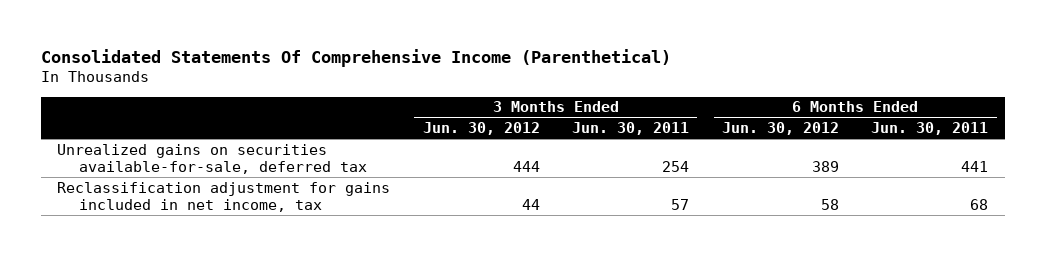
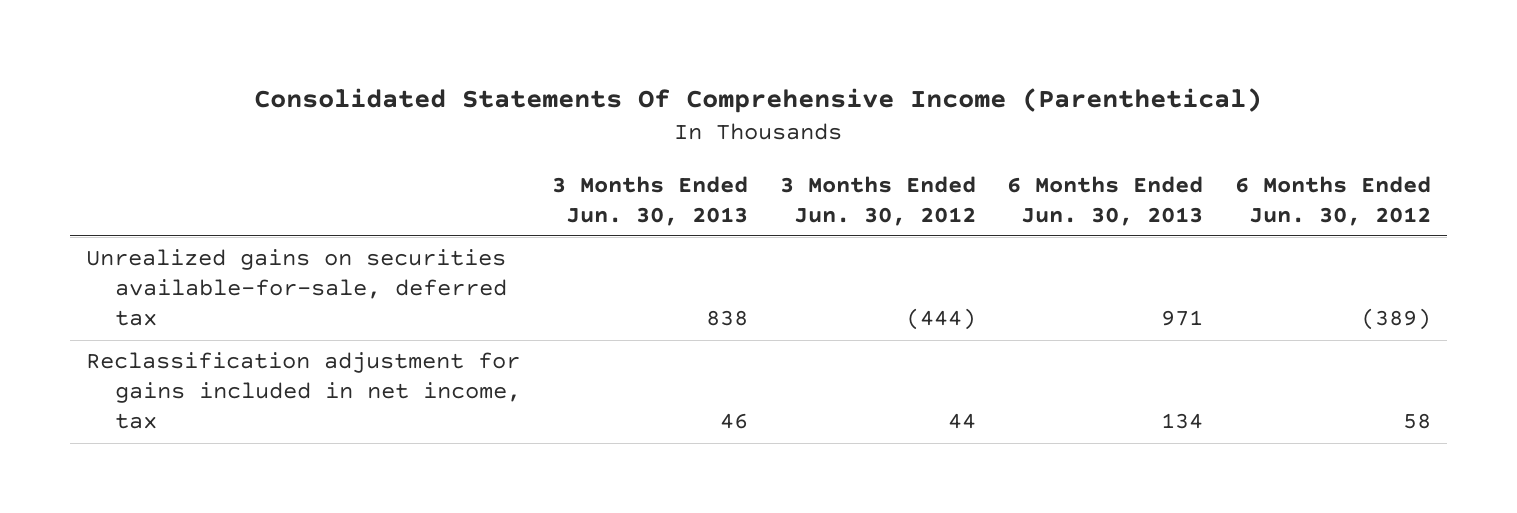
[572,122,690,136] Jun. 30, 2011 -> none
[871,122,989,136] Jun. 30, 2011 -> none
none -> [552,175,749,226] 3 Months Ended Jun. 30, 2013
none -> [1007,175,1204,226] 6 Months Ended Jun. 30, 2013
[512,160,540,172] 444 -> [905,308,976,331] (444)
[811,160,839,172] 389 -> [1360,308,1431,331] (389)

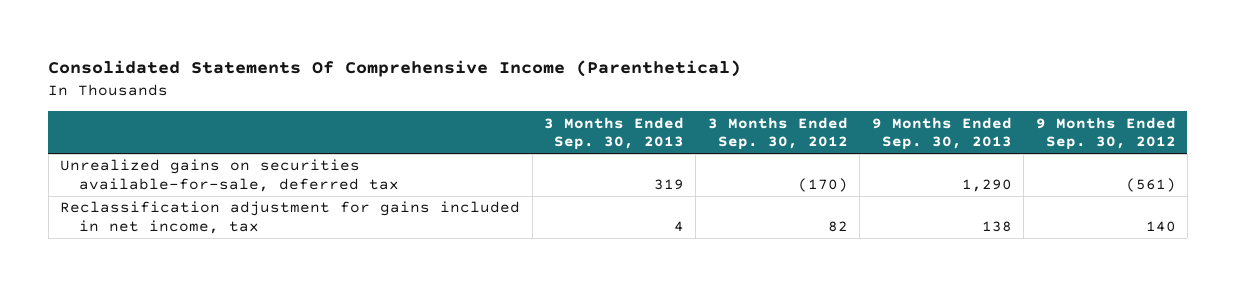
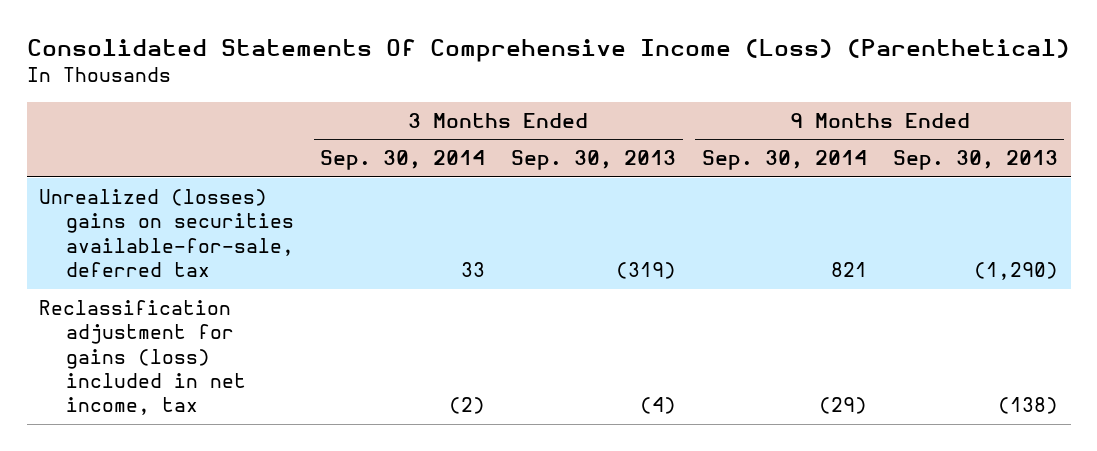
[48,60,742,78] Consolidated Statements Of Comprehensive Income (Parenthetical) -> [26,39,1070,63] Consolidated Statements Of Comprehensive Income (Loss) (Parenthetical)
[707,116,848,151] 3 Months Ended Sep. 30, 2012 -> none
[1035,116,1176,151] 9 Months Ended Sep. 30, 2012 -> none
none -> [320,150,486,171] Sep. 30, 2014
none -> [701,150,867,171] Sep. 30, 2014
[60,159,399,193] Unrealized gains on securities available-for-sale, deferred tax -> [39,189,295,278] Unrealized (losses) gains on securities available-for-sale, deferred tax
[654,179,685,191] 319 -> [616,262,677,280] (319)
[961,179,1012,193] 1,290 -> [973,262,1058,281] (1,290)
[60,201,521,235] Reclassification adjustment for gains included in net income, tax -> [39,300,247,416] Reclassification adjustment for gains (loss) included in net income, tax
[674,221,685,233] 4 -> [640,397,677,415] (4)
[981,221,1012,233] 138 -> [997,397,1058,415] (138)

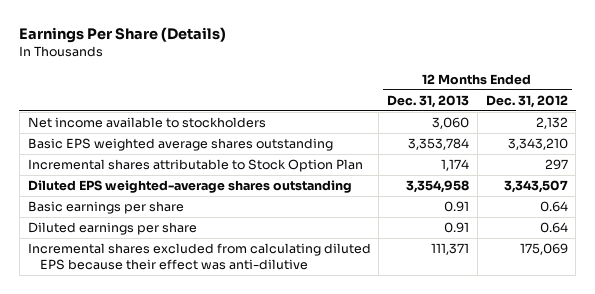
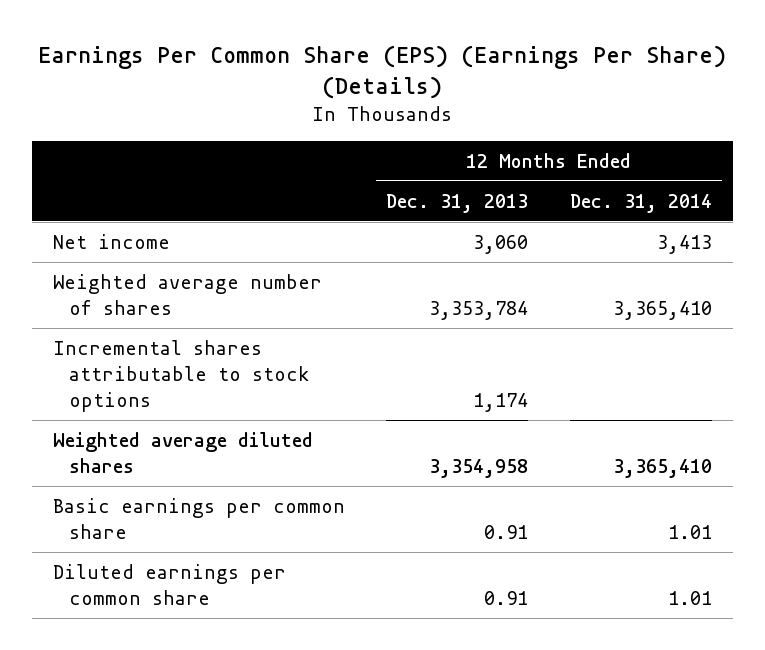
[19,27,227,44] Earnings Per Share (Details) -> [38,44,727,99] Earnings Per Common Share (EPS) (Earnings Per Share) (Details)
[485,94,568,108] Dec. 31, 2012 -> none
none -> [569,193,712,213] Dec. 31, 2014
[27,243,371,271] Incremental shares excluded from calculating diluted EPS because their effect was anti-dilutive -> none
[27,117,266,129] Net income available to stockholders -> [52,233,170,249] Net income
[27,138,333,152] Basic EPS weighted average shares outstanding -> [52,273,322,315] Weighted average number of shares
[27,159,363,173] Incremental shares attributable to Stock Option Plan -> [52,339,310,412] Incremental shares attributable to stock options
[27,180,352,194] Diluted EPS weighted-average shares outstanding -> [52,431,313,473] Weighted average diluted shares
[27,201,184,215] Basic earnings per share -> [52,497,345,539] Basic earnings per common share
[27,222,197,236] Diluted earnings per share -> [52,563,286,605] Diluted earnings per common share

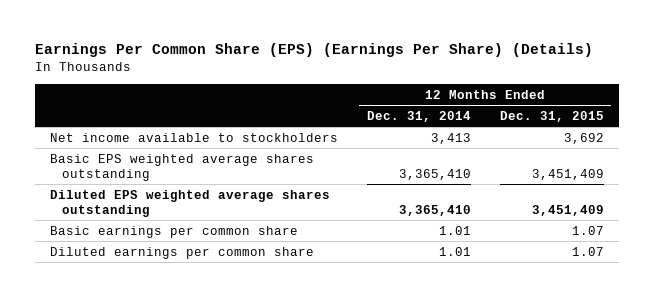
[386,193,529,213] Dec. 31, 2013 -> none
none -> [499,110,604,122] Dec. 31, 2015
[52,339,310,412] Incremental shares attributable to stock options -> none
[52,233,170,249] Net income -> [49,132,338,142] Net income available to stockholders
[52,273,322,315] Weighted average number of shares -> [49,153,314,181] Basic EPS weighted average shares outstanding
[52,431,313,473] Weighted average diluted shares -> [49,189,330,217] Diluted EPS weighted average shares outstanding

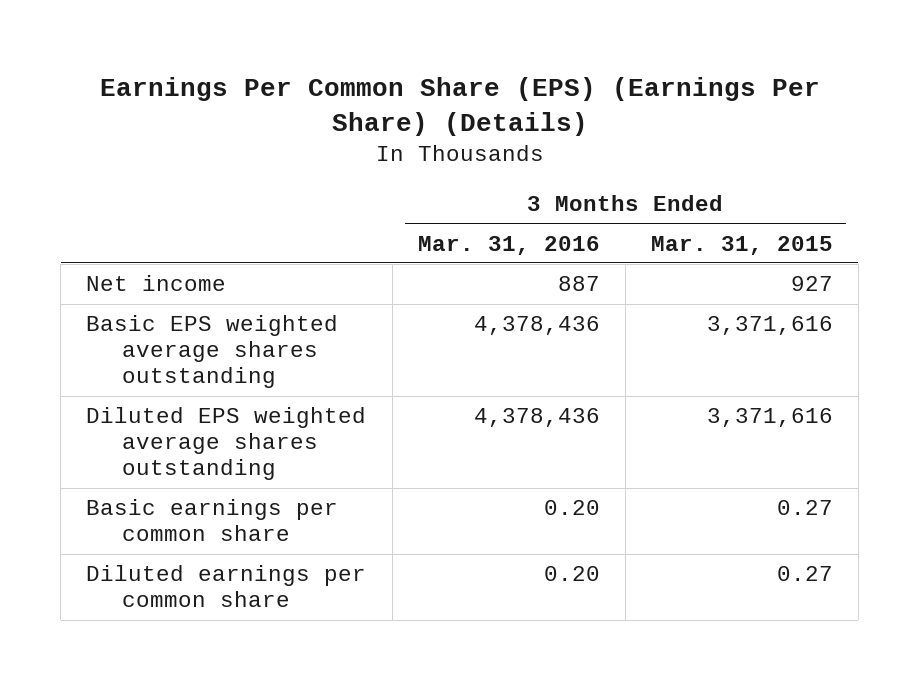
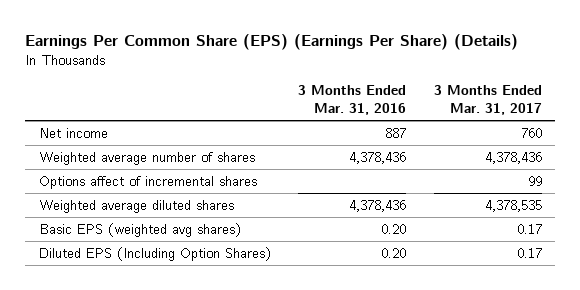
[650,235,833,255] Mar. 31, 2015 -> none
none -> [433,85,542,116] 3 Months Ended Mar. 31, 2017
[86,315,339,389] Basic EPS weighted average shares outstanding -> [38,151,255,165] Weighted average number of shares
none -> [38,175,257,189] Options affect of incremental shares
[86,407,367,481] Diluted EPS weighted average shares outstanding -> [38,199,234,213] Weighted average diluted shares
[86,499,339,542] Basic earnings per common share -> [38,222,241,237] Basic EPS (weighted avg shares)
[86,565,367,608] Diluted earnings per common share -> [38,246,271,261] Diluted EPS (Including Option Shares)

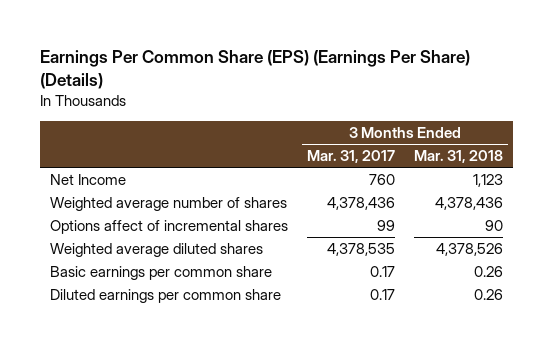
[298,85,407,116] 3 Months Ended Mar. 31, 2016 -> none
none -> [414,150,504,164] Mar. 31, 2018
[38,127,108,138] Net income -> [49,173,126,185] Net Income
[38,222,241,237] Basic EPS (weighted avg shares) -> [49,265,272,280] Basic earnings per common share
[38,246,271,261] Diluted EPS (Including Option Shares) -> [49,288,281,303] Diluted earnings per common share

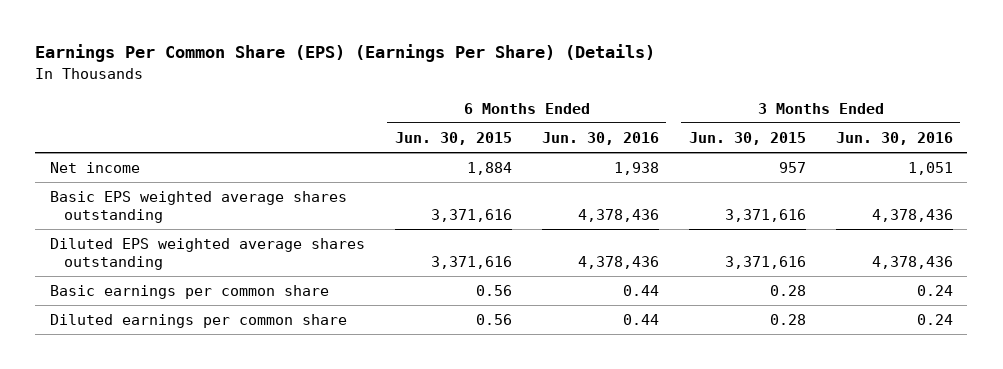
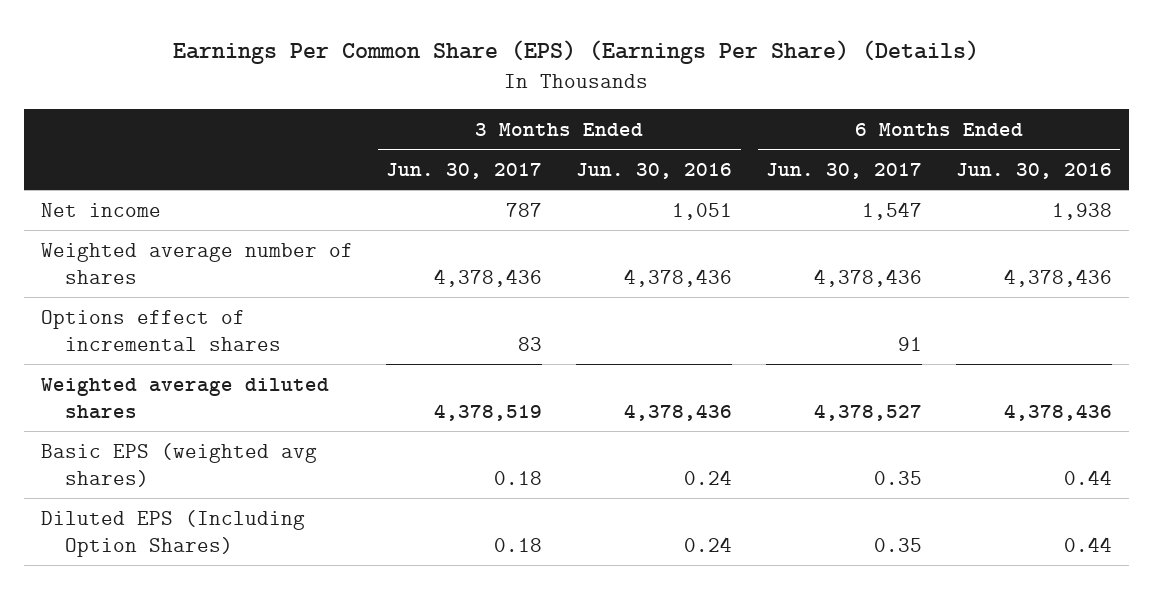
[394,132,512,146] Jun. 30, 2015 -> none
[688,132,806,146] Jun. 30, 2015 -> none
none -> [386,163,543,180] Jun. 30, 2017
none -> [765,163,922,180] Jun. 30, 2017
[50,191,348,223] Basic EPS weighted average shares outstanding -> [40,242,353,285] Weighted average number of shares
none -> [40,309,282,352] Options effect of incremental shares
[50,238,366,270] Diluted EPS weighted average shares outstanding -> [40,377,329,420] Weighted average diluted shares
[50,285,330,300] Basic earnings per common share -> [40,442,317,488] Basic EPS (weighted avg shares)
[50,314,348,329] Diluted earnings per common share -> [40,509,305,558] Diluted EPS (Including Option Shares)

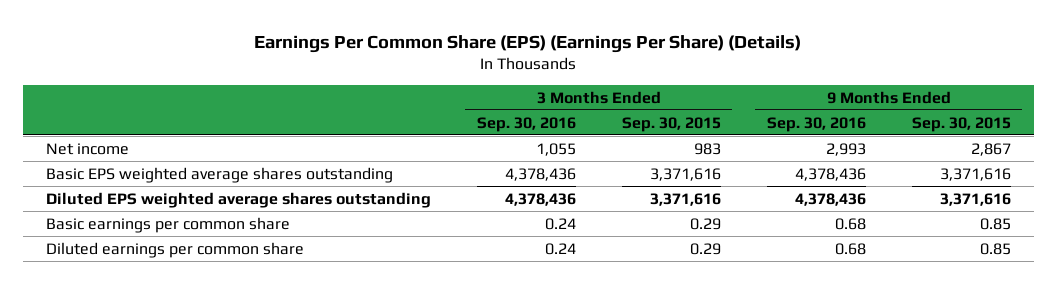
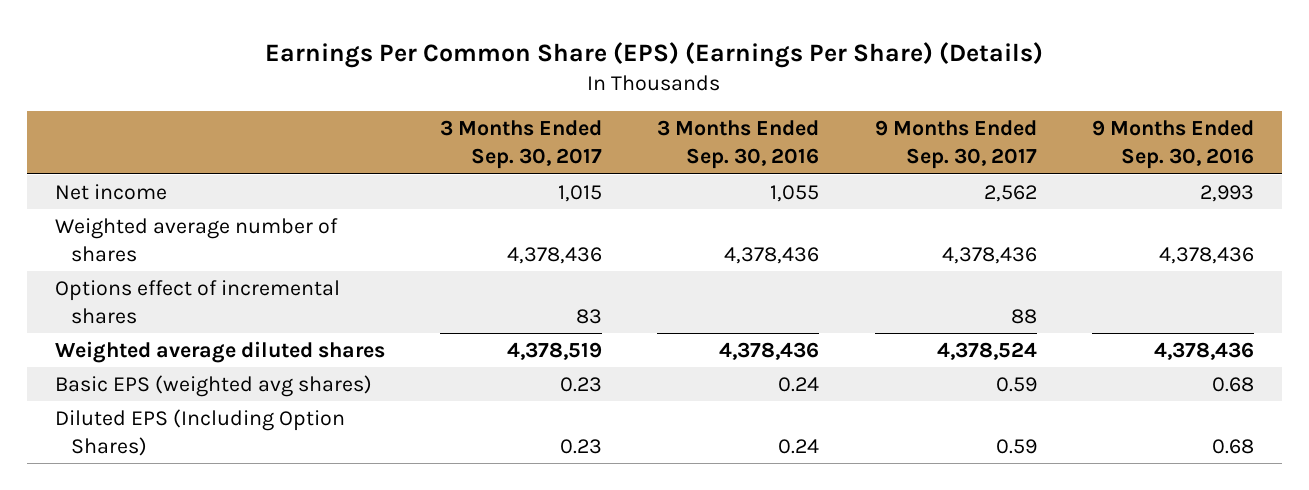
[621,116,721,132] Sep. 30, 2015 -> none
[911,116,1011,132] Sep. 30, 2015 -> none
none -> [440,120,603,170] 3 Months Ended Sep. 30, 2017
none -> [874,120,1037,170] 9 Months Ended Sep. 30, 2017
[45,166,393,183] Basic EPS weighted average shares outstanding -> [54,218,338,262] Weighted average number of shares
none -> [54,280,340,324] Options effect of incremental shares
[45,191,431,208] Diluted EPS weighted average shares outstanding -> [54,341,385,364] Weighted average diluted shares
[45,216,290,233] Basic earnings per common share -> [54,375,372,398] Basic EPS (weighted avg shares)
[45,241,304,258] Diluted earnings per common share -> [54,409,345,456] Diluted EPS (Including Option Shares)

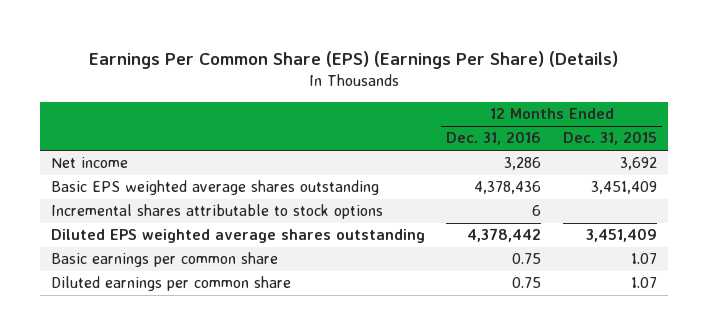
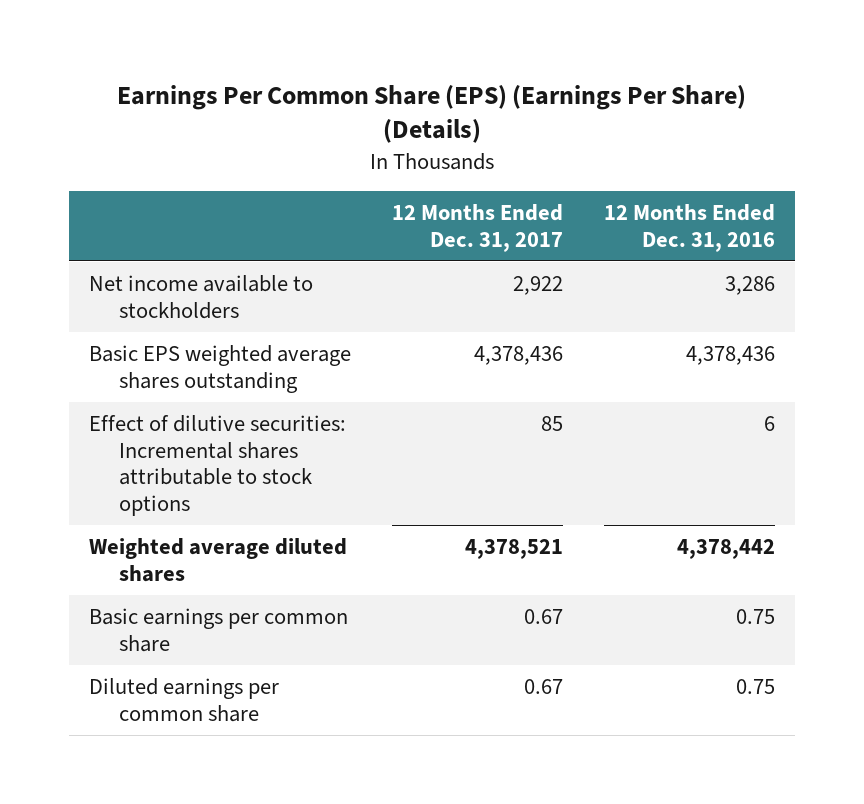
[562,131,657,146] Dec. 31, 2015 -> none
none -> [392,204,564,252] 12 Months Ended Dec. 31, 2017
[50,157,128,169] Net income -> [89,274,314,319] Net income available to stockholders
[50,204,383,220] Incremental shares attributable to stock options -> [89,414,347,516] Effect of dilutive securities: Incremental shares attributable to stock options
[50,229,425,244] Diluted EPS weighted average shares outstanding -> [89,537,348,582] Weighted average diluted shares

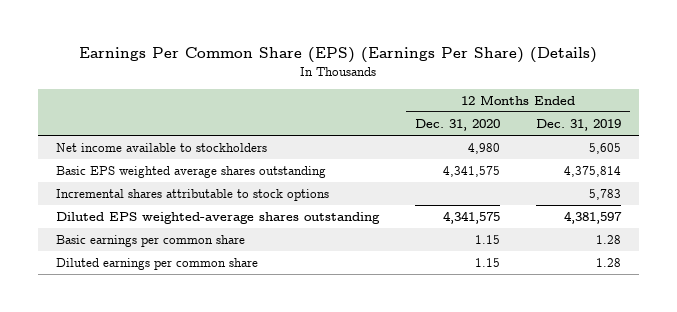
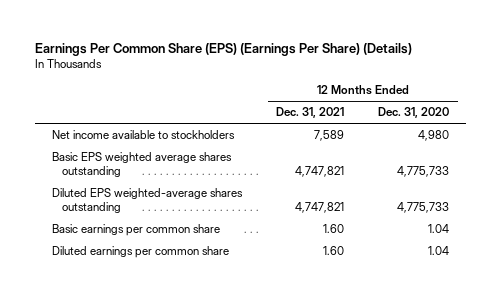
[535,119,621,132] Dec. 31, 2019 -> none
none -> [276,107,345,119] Dec. 31, 2021
[55,189,329,202] Incremental shares attributable to stock options -> none
[442,166,500,178] 4,341,575 -> [397,166,450,178] 4,775,733
[442,211,500,225] 4,341,575 -> [397,202,450,214] 4,775,733
[474,235,500,245] 1.15 -> [428,224,450,234] 1.04
[474,258,500,268] 1.15 -> [428,246,450,256] 1.04

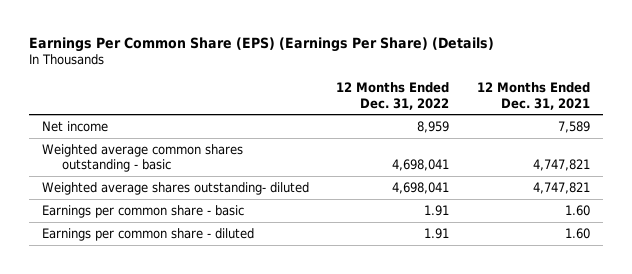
[378,107,450,119] Dec. 31, 2020 -> none
none -> [336,82,450,110] 12 Months Ended Dec. 31, 2022
[51,130,235,140] Net income available to stockholders -> [42,120,109,132] Net income
[51,152,232,178] Basic EPS weighted average shares outstanding -> [42,143,244,173] Weighted average common shares outstanding - basic
[51,188,243,214] Diluted EPS weighted-average shares outstanding -> [42,181,310,195] Weighted average shares outstanding- diluted
[51,224,220,237] Basic earnings per common share -> [42,204,245,218] Earnings per common share - basic
[51,246,229,259] Diluted earnings per common share -> [42,227,255,241] Earnings per common share - diluted

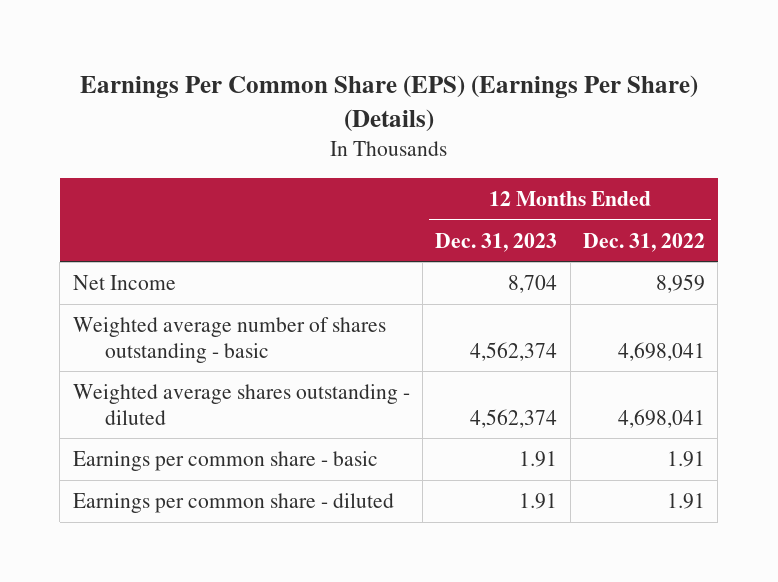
[476,82,590,110] 12 Months Ended Dec. 31, 2021 -> none
none -> [435,232,558,252] Dec. 31, 2023
[42,120,109,132] Net income -> [72,275,176,291] Net Income
[42,143,244,173] Weighted average common shares outstanding - basic -> [72,317,386,363] Weighted average number of shares outstanding - basic
[42,181,310,195] Weighted average shares outstanding- diluted -> [72,384,410,425] Weighted average shares outstanding - diluted

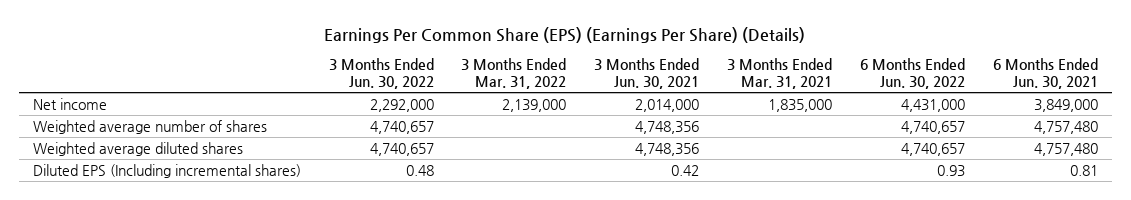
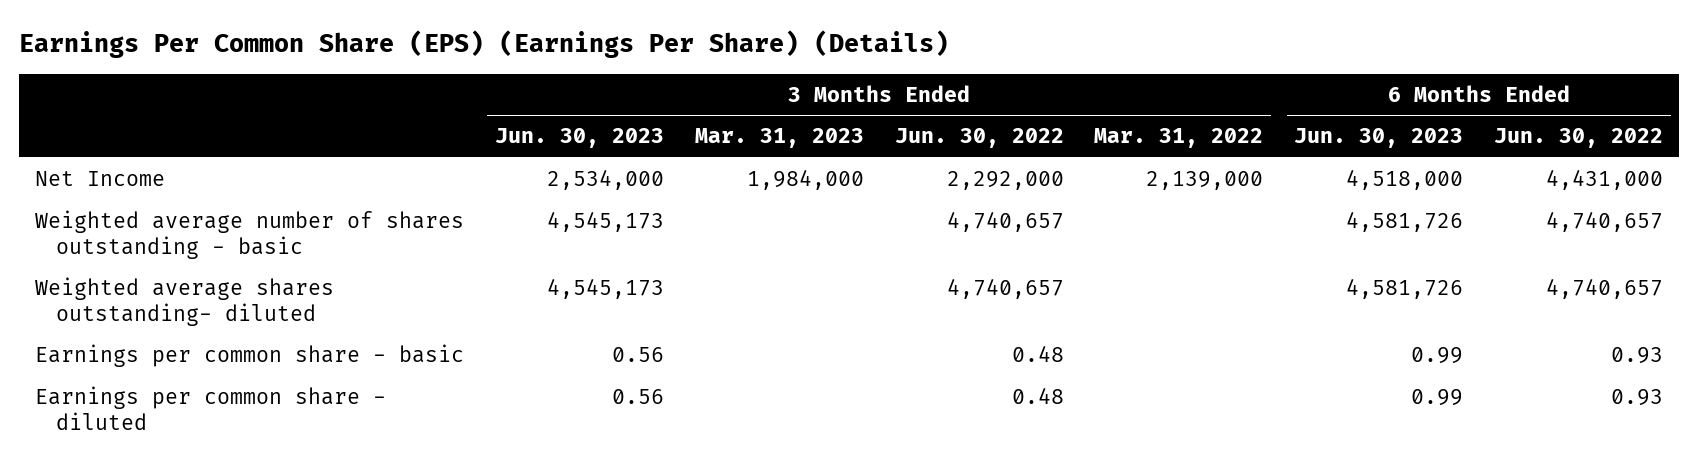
[594,58,700,89] 3 Months Ended Jun. 30, 2021 -> none
[727,58,833,89] 3 Months Ended Mar. 31, 2021 -> none
[993,58,1099,89] 6 Months Ended Jun. 30, 2021 -> none
none -> [494,128,664,149] Jun. 30, 2023
none -> [694,128,864,149] Mar. 31, 2023
none -> [1294,128,1464,149] Jun. 30, 2023
[32,98,107,111] Net income -> [34,171,165,187] Net Income
[32,120,267,135] Weighted average number of shares -> [34,210,464,259] Weighted average number of shares outstanding - basic
[32,142,243,157] Weighted average diluted shares -> [34,277,334,326] Weighted average shares outstanding- diluted
none -> [34,344,464,368] Earnings per common share - basic
[32,164,301,179] Diluted EPS (Including incremental shares) -> [34,386,386,430] Earnings per common share - diluted

